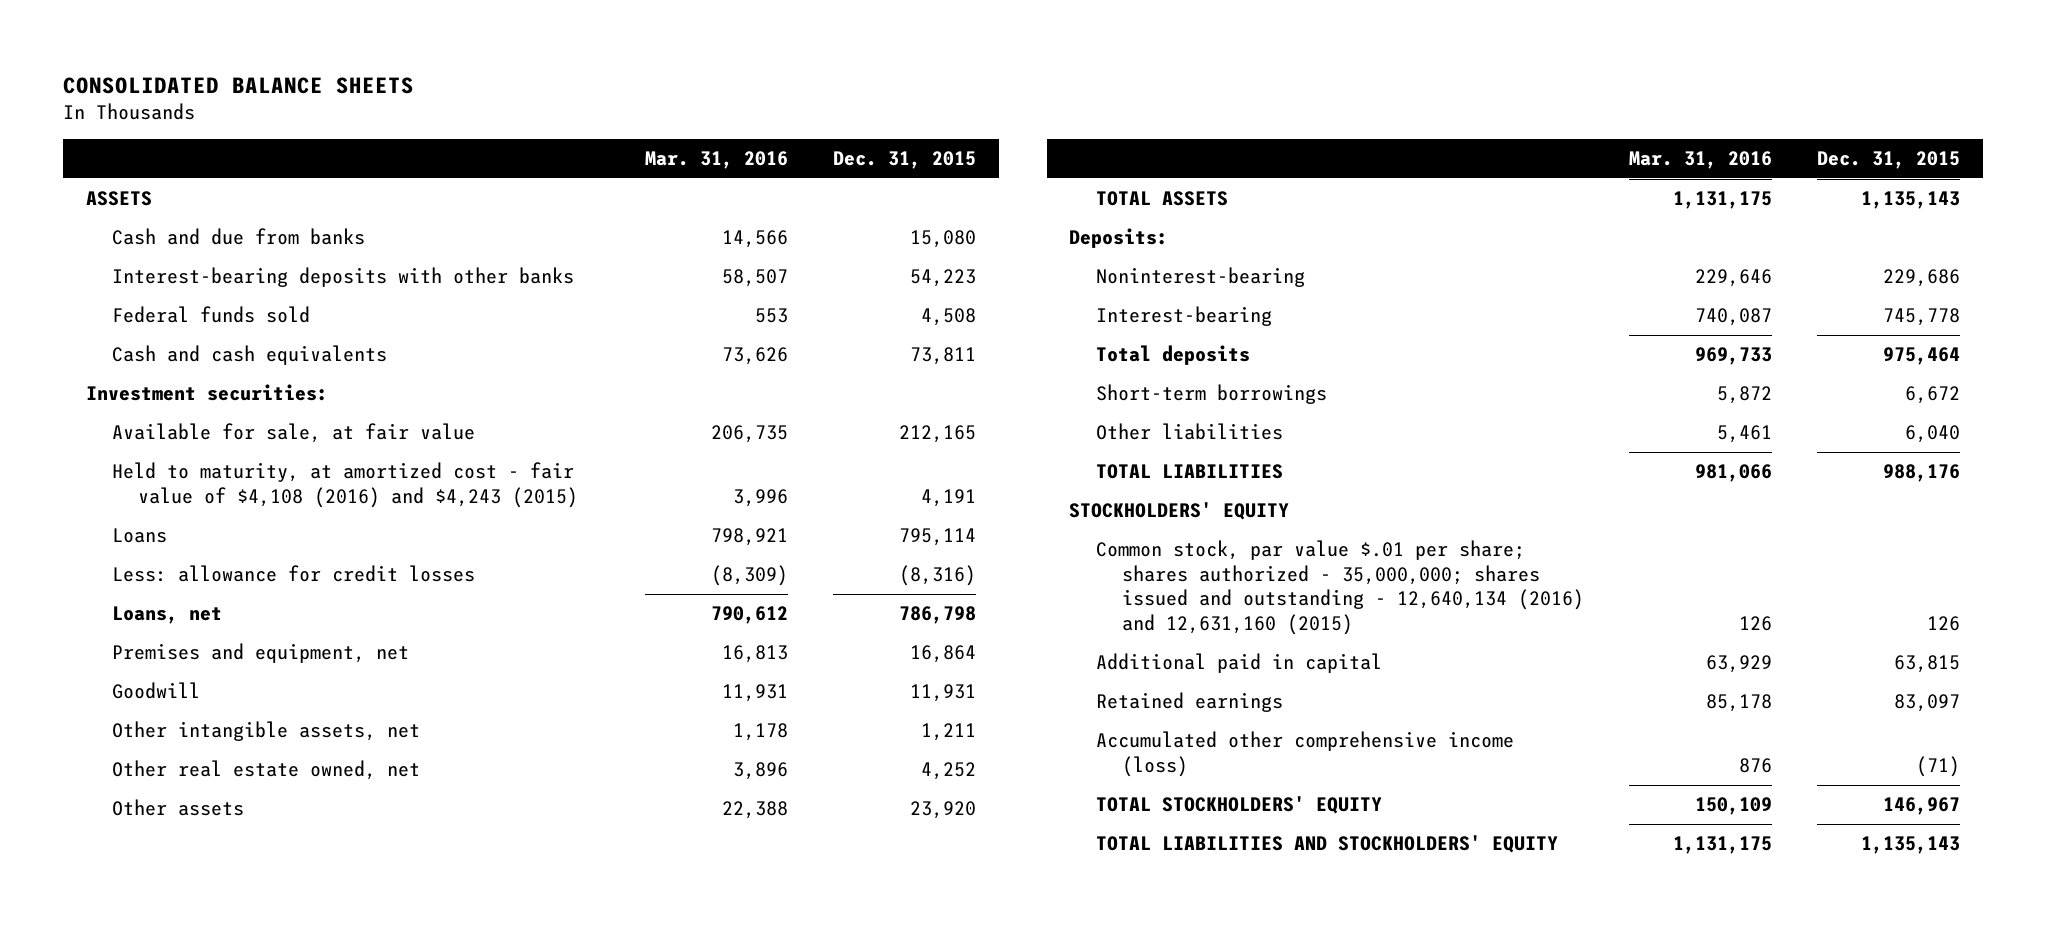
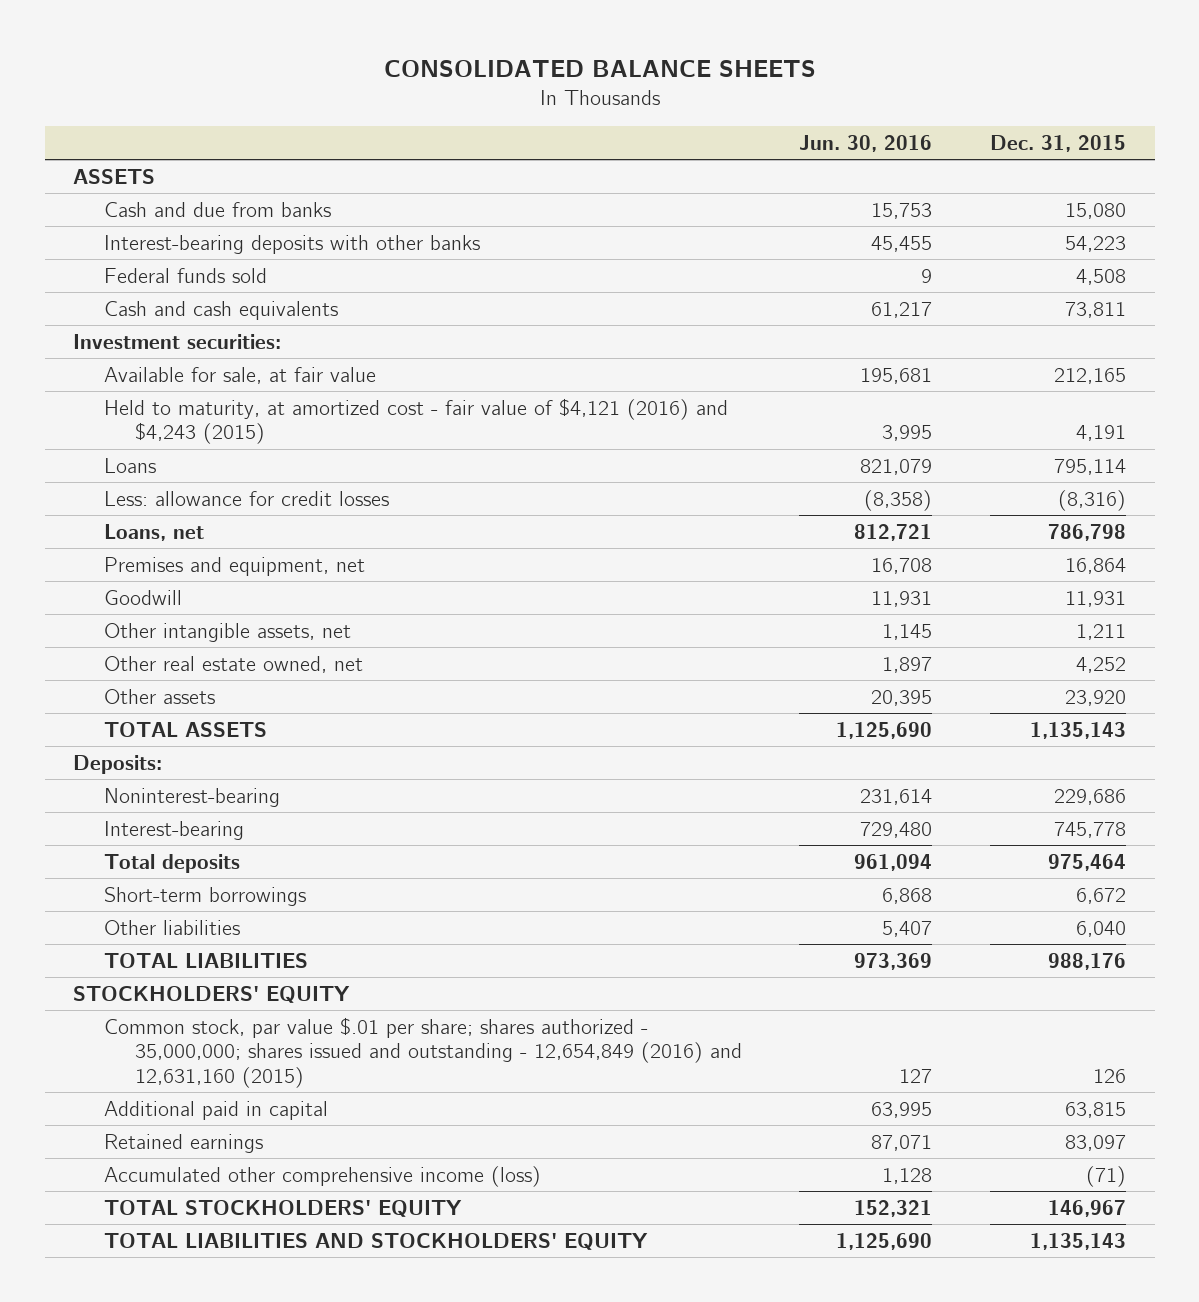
[645,150,789,169] Mar. 31, 2016 -> none
none -> [799,134,933,152] Jun. 30, 2016
[111,462,579,508] Held to maturity, at amortized cost - fair value of $4,108 (2016) and $4,243 (2015) -> [104,397,729,445] Held to maturity, at amortized cost - fair value of $4,121 (2016) and $4,243 (2015)
[1095,540,1585,635] Common stock, par value $.01 per share; shares authorized - 35,000,000; shares issued and outstanding - 12,640,134 (2016) and 12,631,160 (2015) -> [104,1016,742,1088] Common stock, par value $.01 per share; shares authorized - 35,000,000; shares issued and outstanding - 12,654,849 (2016) and 12,631,160 (2015)

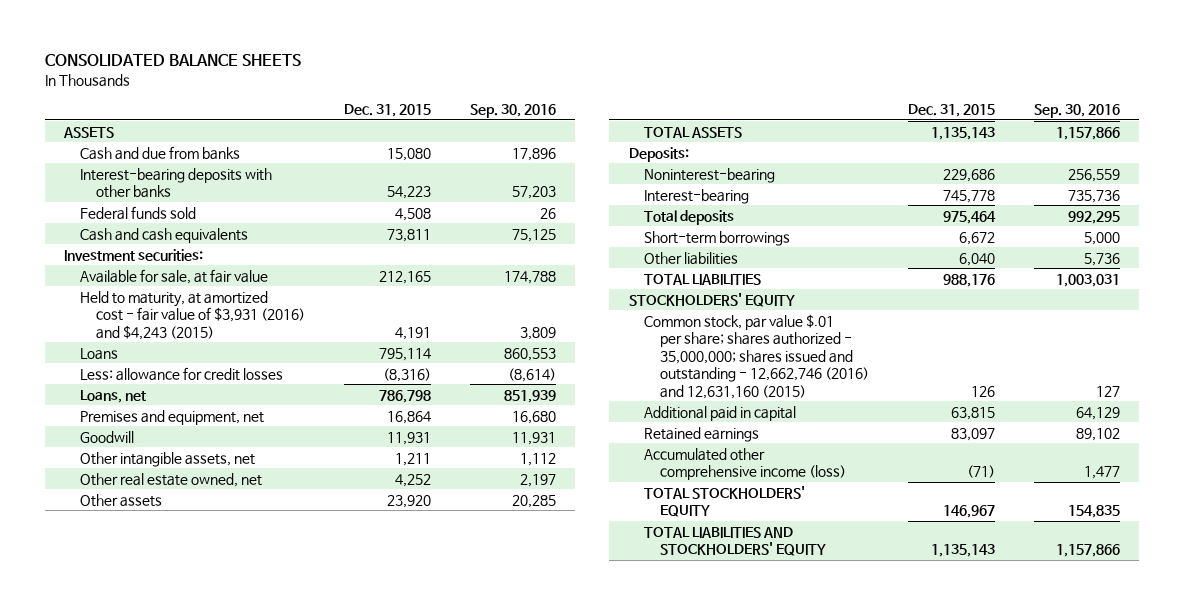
[799,134,933,152] Jun. 30, 2016 -> none
none -> [469,103,556,118] Sep. 30, 2016
[104,397,729,445] Held to maturity, at amortized cost - fair value of $4,121 (2016) and $4,243 (2015) -> [80,290,305,340] Held to maturity, at amortized cost - fair value of $3,931 (2016) and $4,243 (2015)
[104,1016,742,1088] Common stock, par value $.01 per share; shares authorized - 35,000,000; shares issued and outstanding - 12,654,849 (2016) and 12,631,160 (2015) -> [644,313,869,399] Common stock, par value $.01 per share; shares authorized - 35,000,000; shares issued and outstanding - 12,662,746 (2016) and 12,631,160 (2015)

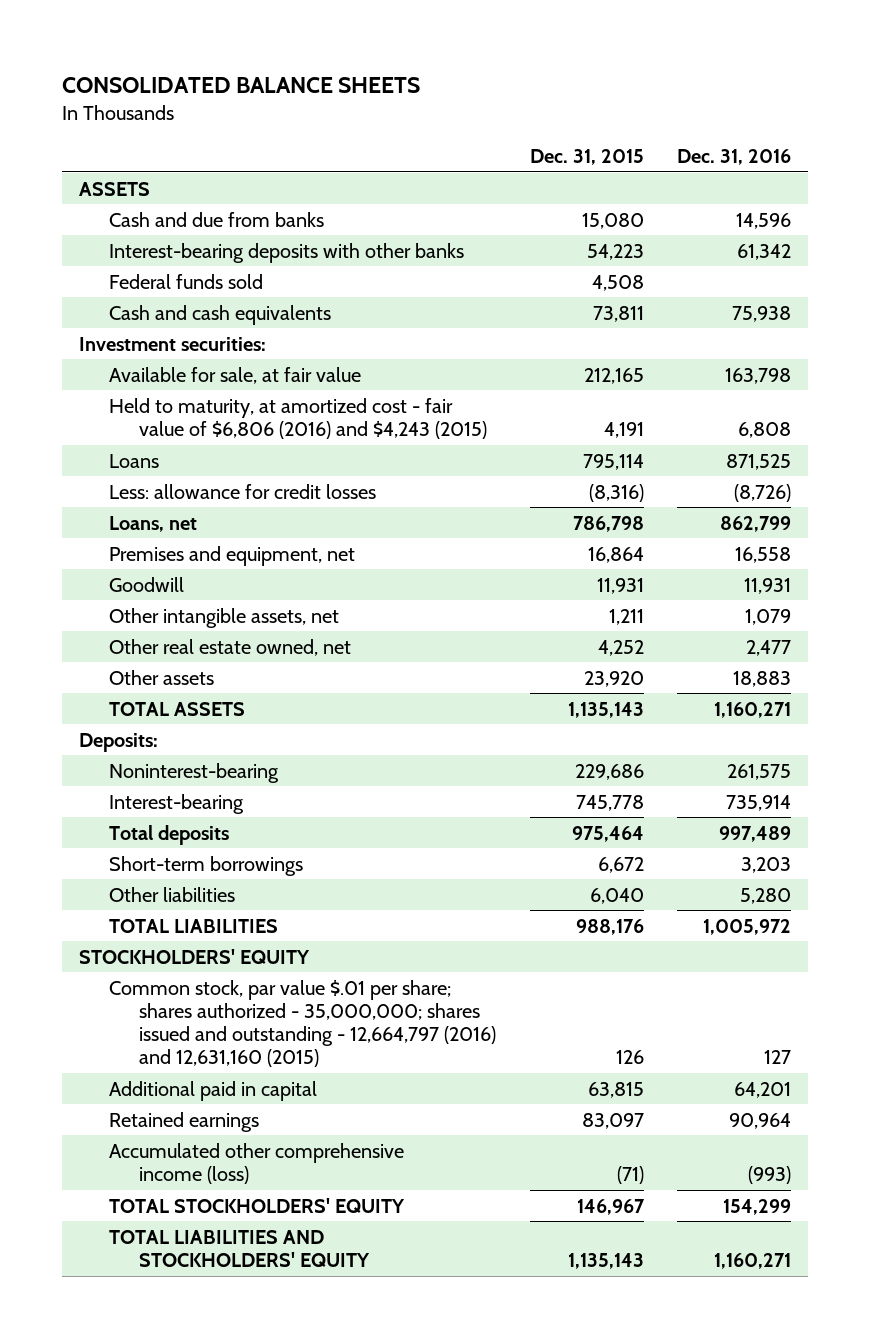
[469,103,556,118] Sep. 30, 2016 -> none
none -> [677,148,792,165] Dec. 31, 2016
[80,290,305,340] Held to maturity, at amortized cost - fair value of $3,931 (2016) and $4,243 (2015) -> [108,397,488,439] Held to maturity, at amortized cost - fair value of $6,806 (2016) and $4,243 (2015)
[644,313,869,399] Common stock, par value $.01 per share; shares authorized - 35,000,000; shares issued and outstanding - 12,662,746 (2016) and 12,631,160 (2015) -> [108,979,497,1068] Common stock, par value $.01 per share; shares authorized - 35,000,000; shares issued and outstanding - 12,664,797 (2016) and 12,631,160 (2015)

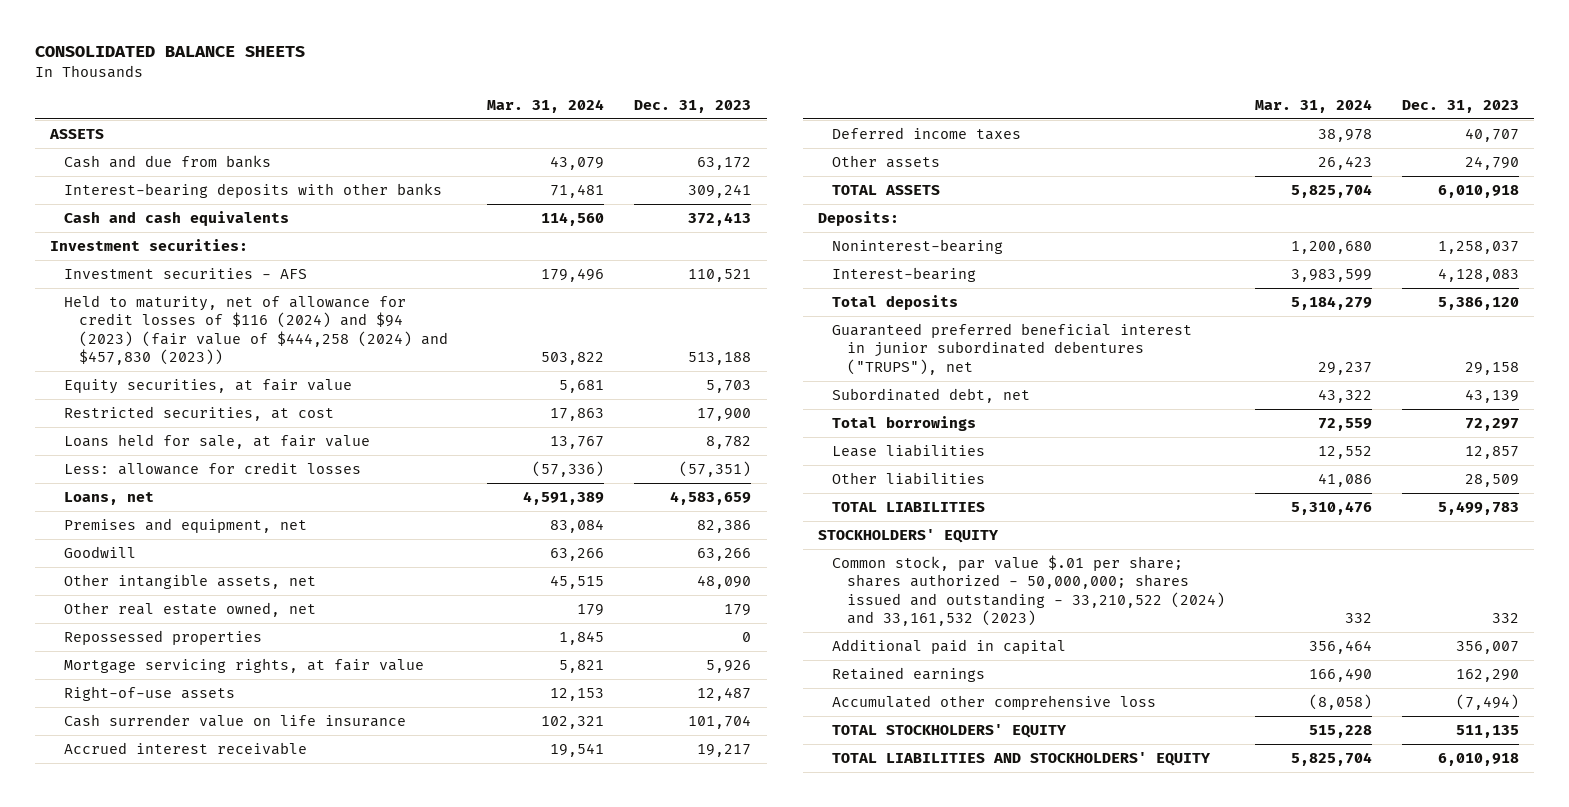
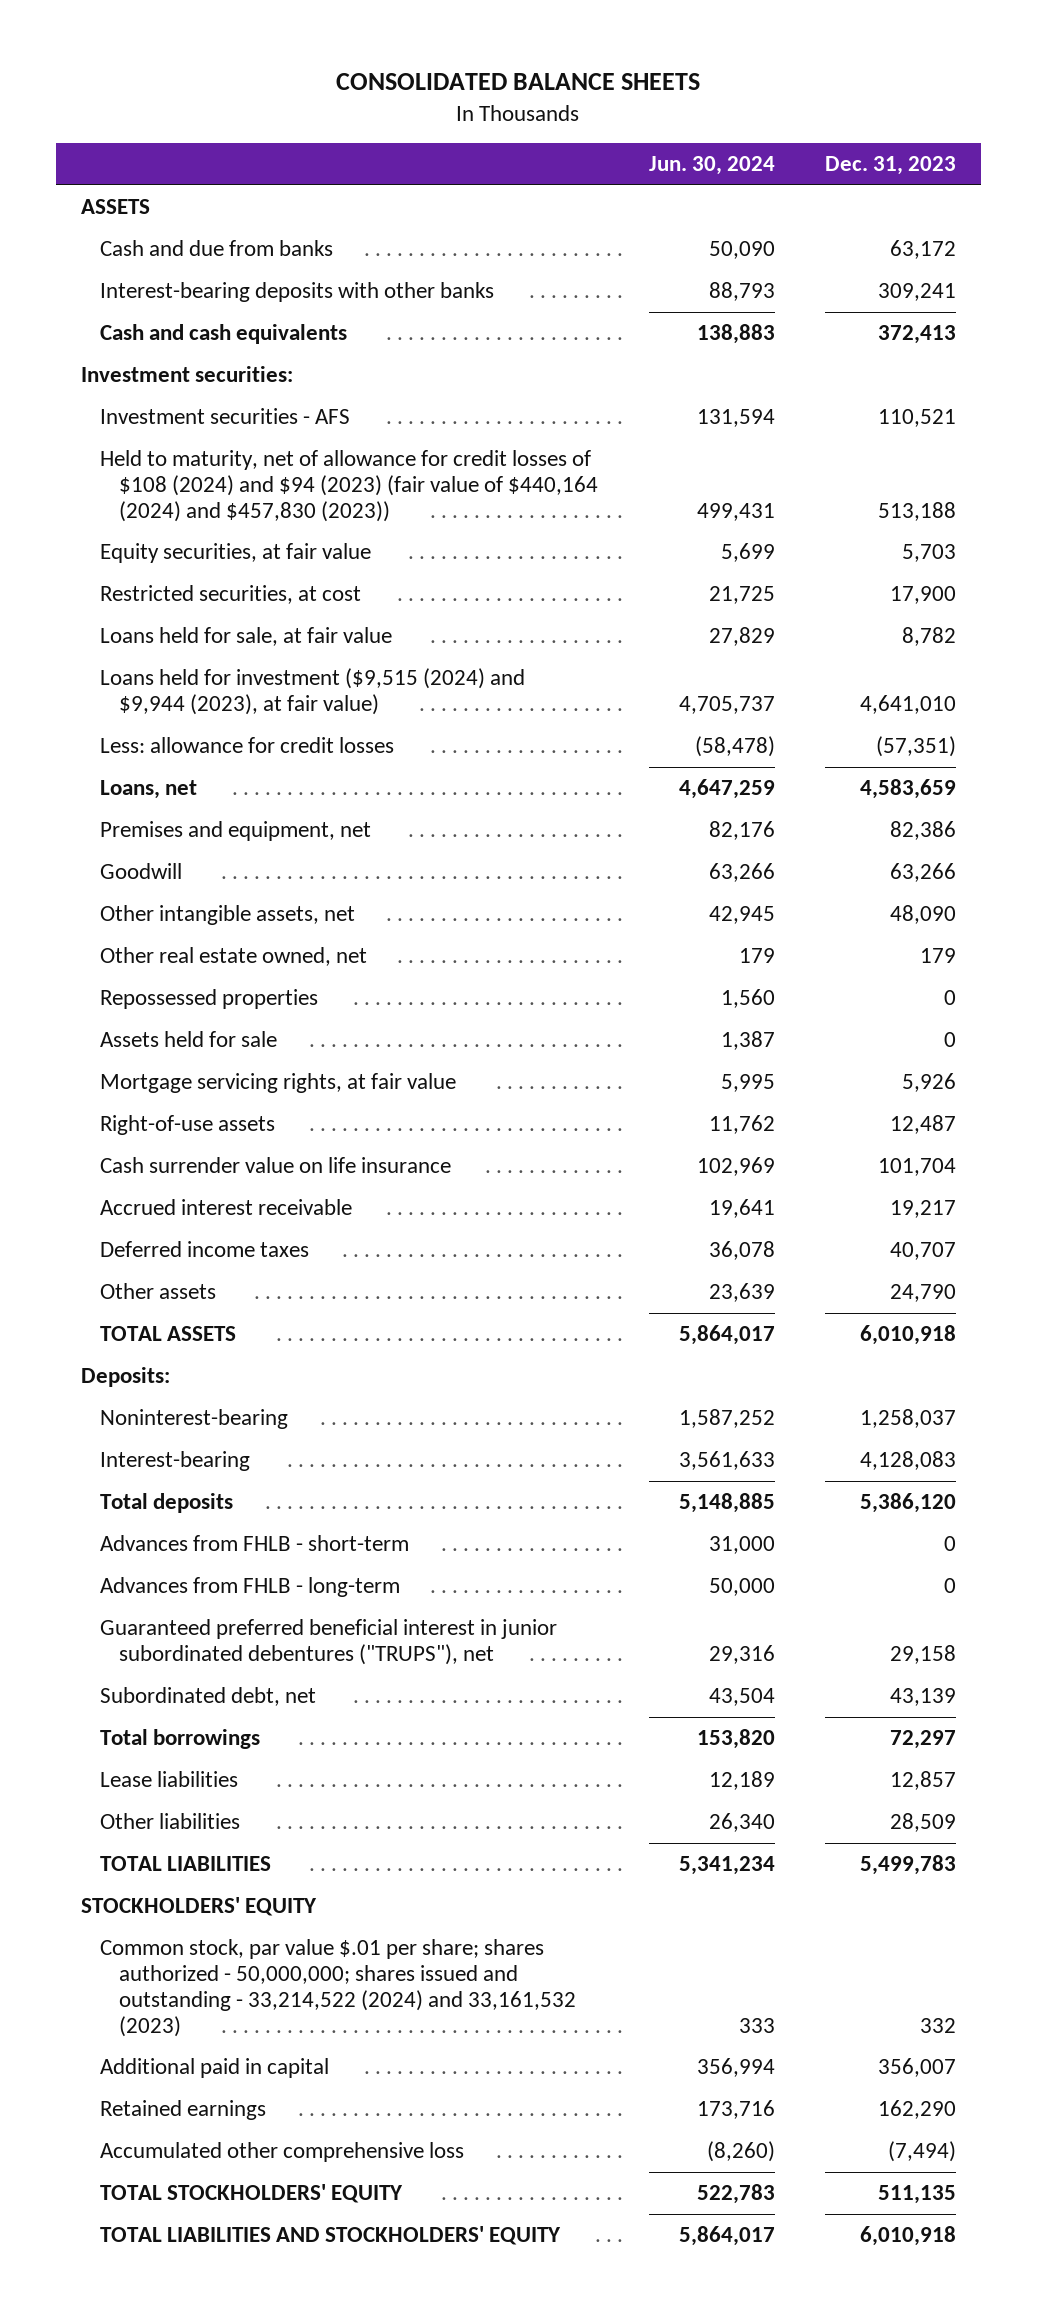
[487,98,605,113] Mar. 31, 2024 -> none
none -> [648,156,775,176] Jun. 30, 2024
[64,295,448,366] Held to maturity, net of allowance for credit losses of $116 (2024) and $94 (2023) (fair value of $444,258 (2024) and $457,830 (2023)) -> [100,450,599,522] Held to maturity, net of allowance for credit losses of $108 (2024) and $94 (2023) (fair value of $440,164 (2024) and $457,830 (2023))
none -> [100,668,526,716] Loans held for investment ($9,515 (2024) and $9,944 (2023), at fair value)
none -> [100,1031,278,1048] Assets held for sale
none -> [100,1535,410,1552] Advances from FHLB - short-term
none -> [100,1577,401,1598] Advances from FHLB - long-term
[832,555,1225,627] Common stock, par value $.01 per share; shares authorized - 50,000,000; shares issued and outstanding - 33,210,522 (2024) and 33,161,532 (2023) -> [100,1939,577,2037] Common stock, par value $.01 per share; shares authorized - 50,000,000; shares issued and outstanding - 33,214,522 (2024) and 33,161,532 (2023)

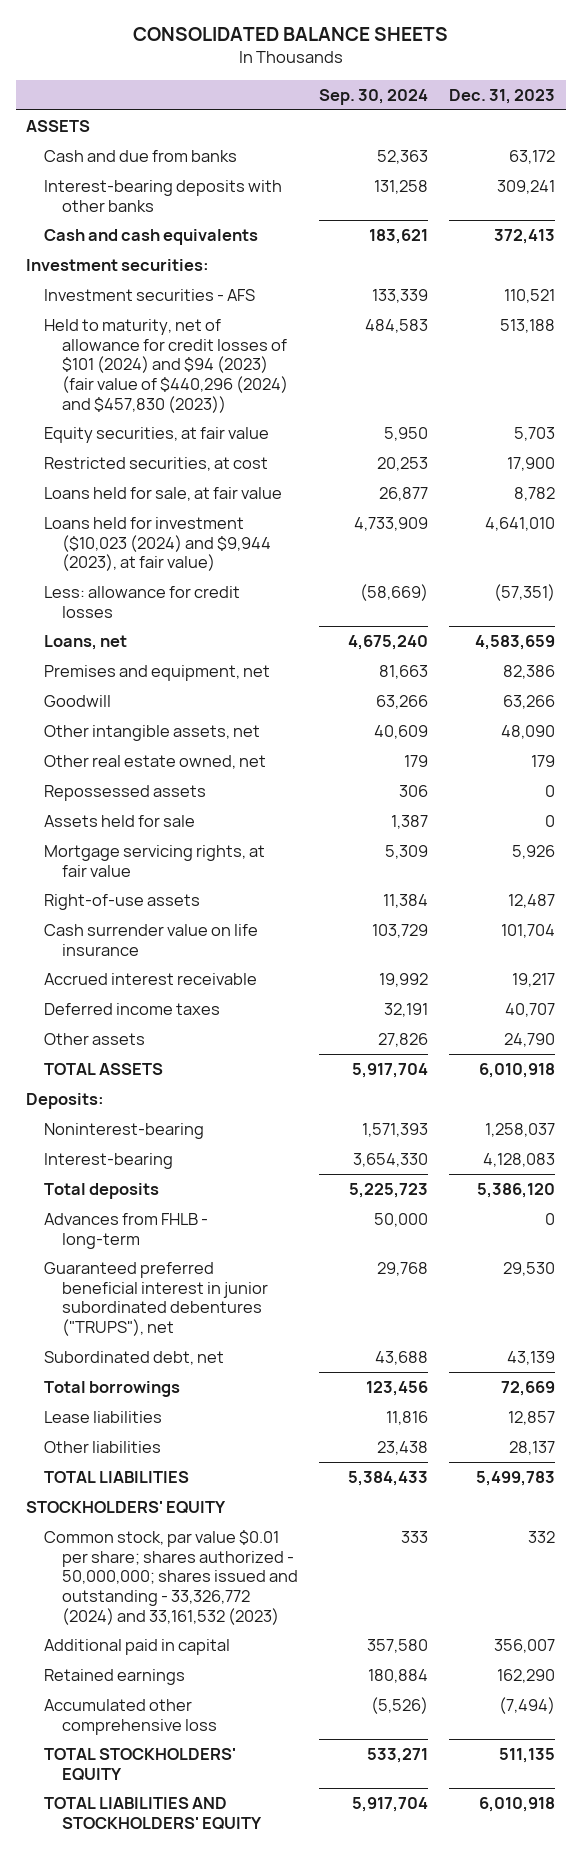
[648,156,775,176] Jun. 30, 2024 -> none
none -> [319,88,429,105] Sep. 30, 2024
[100,450,599,522] Held to maturity, net of allowance for credit losses of $108 (2024) and $94 (2023) (fair value of $440,164 (2024) and $457,830 (2023)) -> [44,318,289,413] Held to maturity, net of allowance for credit losses of $101 (2024) and $94 (2023) (fair value of $440,296 (2024) and $457,830 (2023))
[100,668,526,716] Loans held for investment ($9,515 (2024) and $9,944 (2023), at fair value) -> [44,516,272,572] Loans held for investment ($10,023 (2024) and $9,944 (2023), at fair value)
[100,989,319,1010] Repossessed properties -> [44,784,207,801] Repossessed assets
[100,1535,410,1552] Advances from FHLB - short-term -> none
[889,1645,956,1665] 29,158 -> [503,1261,556,1276] 29,530
[889,1730,956,1750] 72,297 -> [501,1380,556,1396] 72,669
[889,1813,956,1833] 28,509 -> [509,1440,556,1455] 28,137
[100,1939,577,2037] Common stock, par value $.01 per share; shares authorized - 50,000,000; shares issued and outstanding - 33,214,522 (2024) and 33,161,532 (2023) -> [44,1529,299,1625] Common stock, par value $0.01 per share; shares authorized - 50,000,000; shares issued and outstanding - 33,326,772 (2024) and 33,161,532 (2023)

